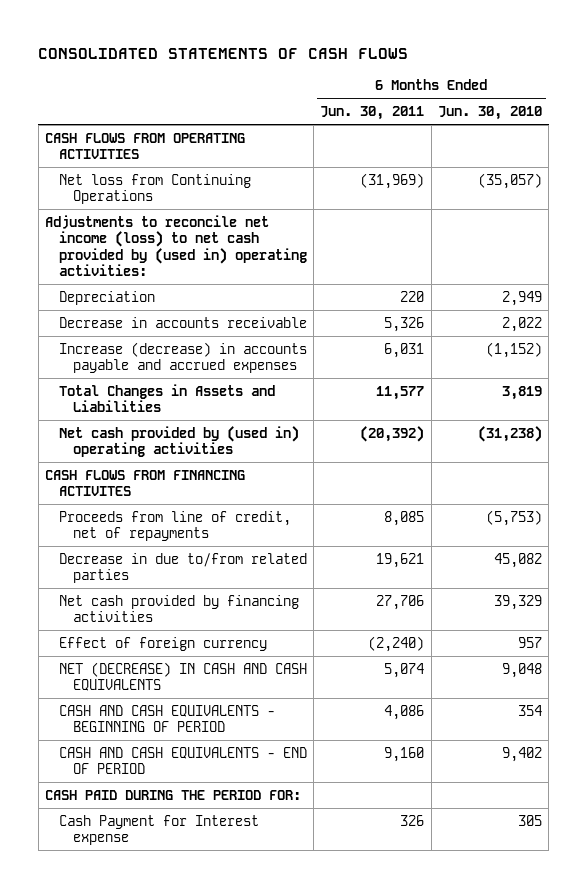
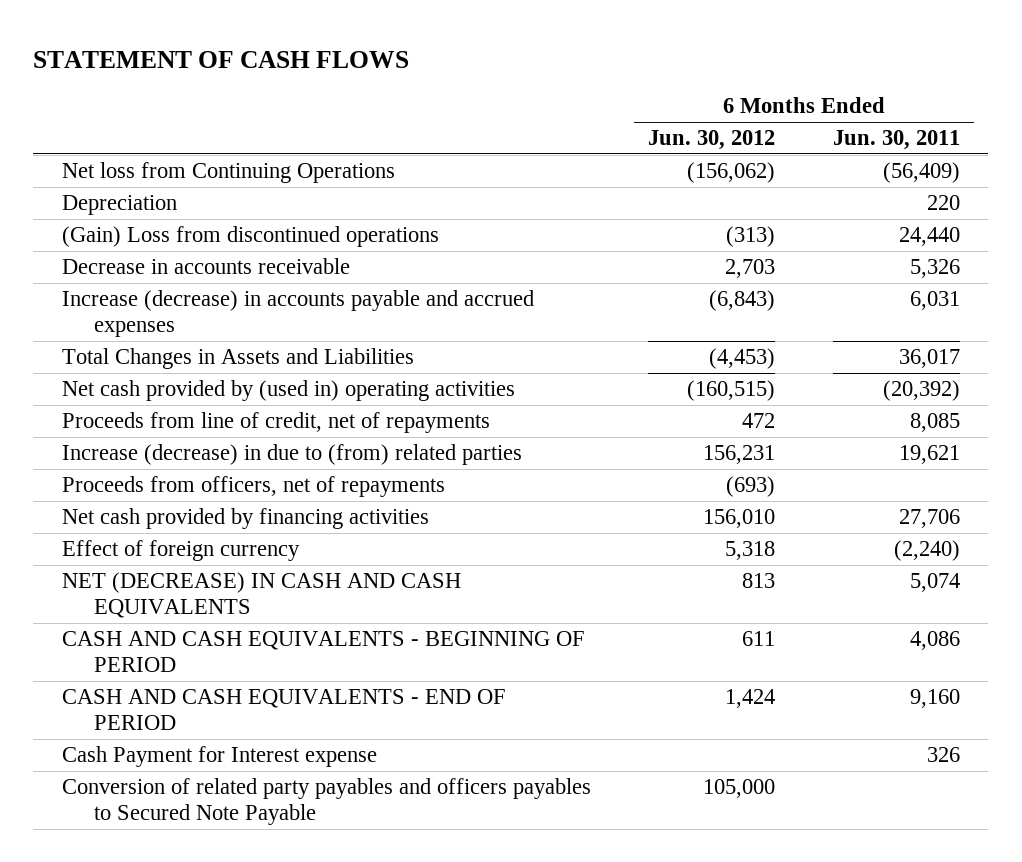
[38,48,409,60] CONSOLIDATED STATEMENTS OF CASH FLOWS -> [33,51,410,69] STATEMENT OF CASH FLOWS
[438,106,543,121] Jun. 30, 2010 -> none
none -> [648,130,776,151] Jun. 30, 2012
[45,132,246,160] CASH FLOWS FROM OPERATING ACTIVITIES -> none
[45,214,307,277] Adjustments to reconcile net income (loss) to net cash provided by (used in) operating activities: -> none
[360,172,425,189] (31,969) -> [882,162,960,184] (56,409)
none -> [62,226,440,248] (Gain) Loss from discontinued operations
[376,385,425,400] 11,577 -> [898,349,960,369] 36,017
[45,469,246,497] CASH FLOWS FROM FINANCING ACTIVITES -> none
[58,552,307,584] Decrease in due to/from related parties -> [62,444,523,466] Increase (decrease) in due to (from) related parties
none -> [62,476,446,498] Proceeds from officers, net of repayments
[45,789,302,800] CASH PAID DURING THE PERIOD FOR: -> none
none -> [62,778,592,826] Conversion of related party payables and officers payables to Secured Note Payable

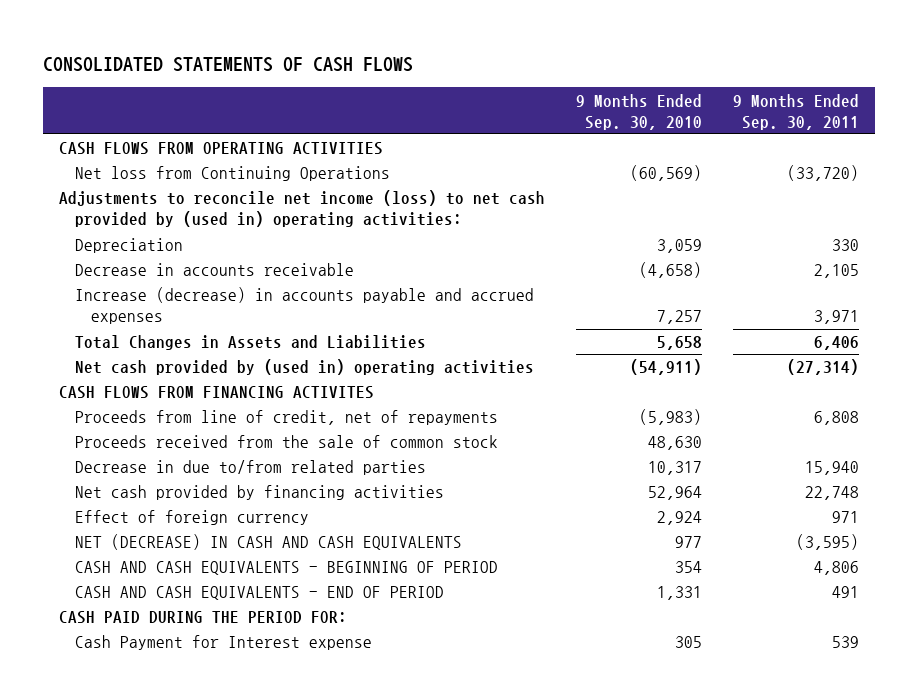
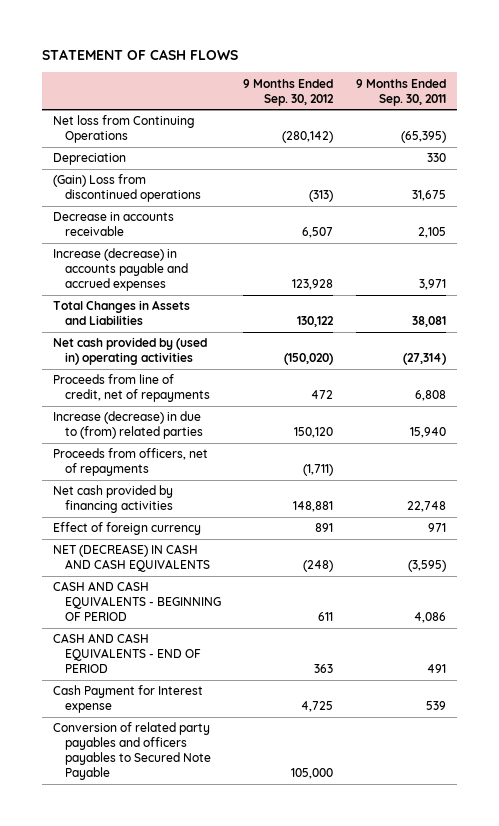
[43,57,414,73] CONSOLIDATED STATEMENTS OF CASH FLOWS -> [41,49,238,61] STATEMENT OF CASH FLOWS
[576,93,703,130] 9 Months Ended Sep. 30, 2010 -> none
none -> [243,78,335,106] 9 Months Ended Sep. 30, 2012
[58,142,383,156] CASH FLOWS FROM OPERATING ACTIVITIES -> none
[58,190,545,228] Adjustments to reconcile net income (loss) to net cash provided by (used in) operating activities: -> none
[787,165,860,182] (33,720) -> [400,131,446,144] (65,395)
none -> [53,174,201,203] (Gain) Loss from discontinued operations
[814,336,860,351] 6,406 -> [411,316,446,328] 38,081
[58,386,374,400] CASH FLOWS FROM FINANCING ACTIVITES -> none
[74,435,498,449] Proceeds received from the sale of common stock -> none
[74,460,426,476] Decrease in due to/from related parties -> [53,411,203,440] Increase (decrease) in due to (from) related parties
none -> [53,448,209,477] Proceeds from officers, net of repayments
[814,561,860,576] 4,806 -> [413,612,446,624] 4,086
[58,611,347,625] CASH PAID DURING THE PERIOD FOR: -> none
none -> [53,722,211,781] Conversion of related party payables and officers payables to Secured Note Payable

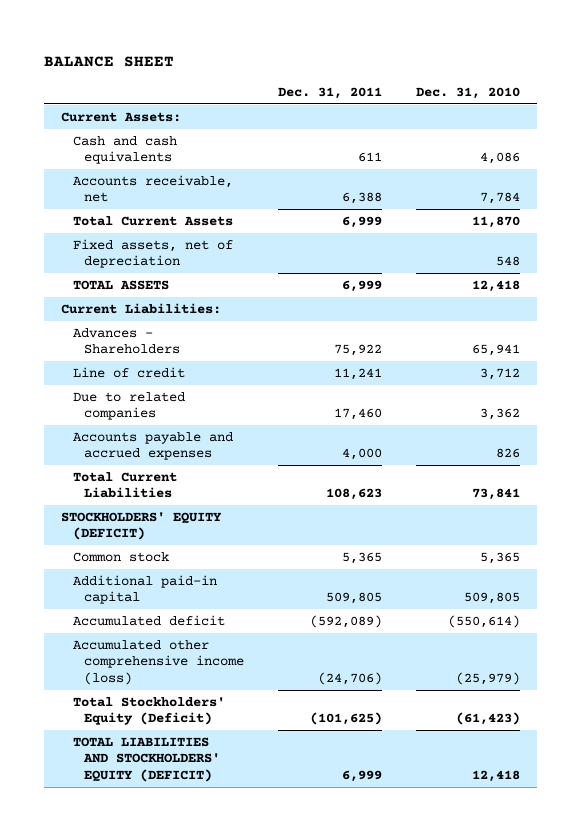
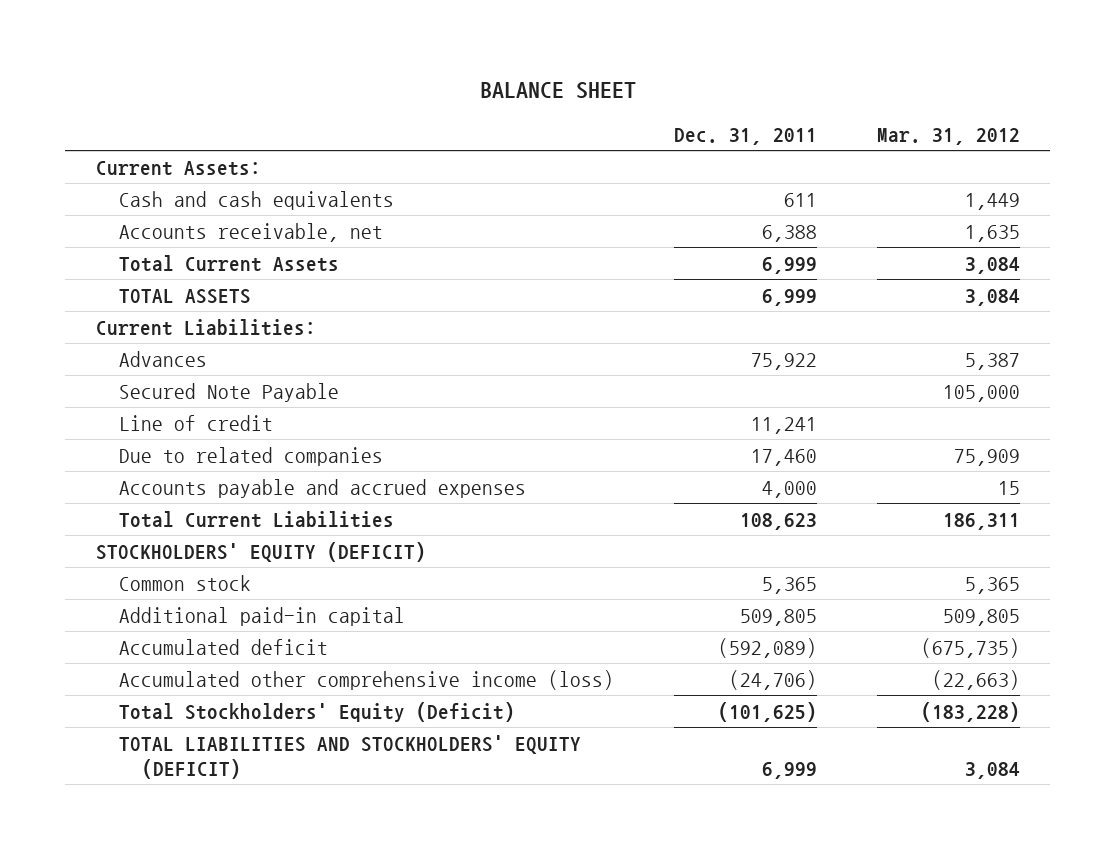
[416,86,521,99] Dec. 31, 2010 -> none
none -> [877,127,1021,145] Mar. 31, 2012
[72,238,233,269] Fixed assets, net of depreciation -> none
[72,327,180,355] Advances - Shareholders -> [118,350,207,367] Advances
none -> [118,382,339,402] Secured Note Payable

